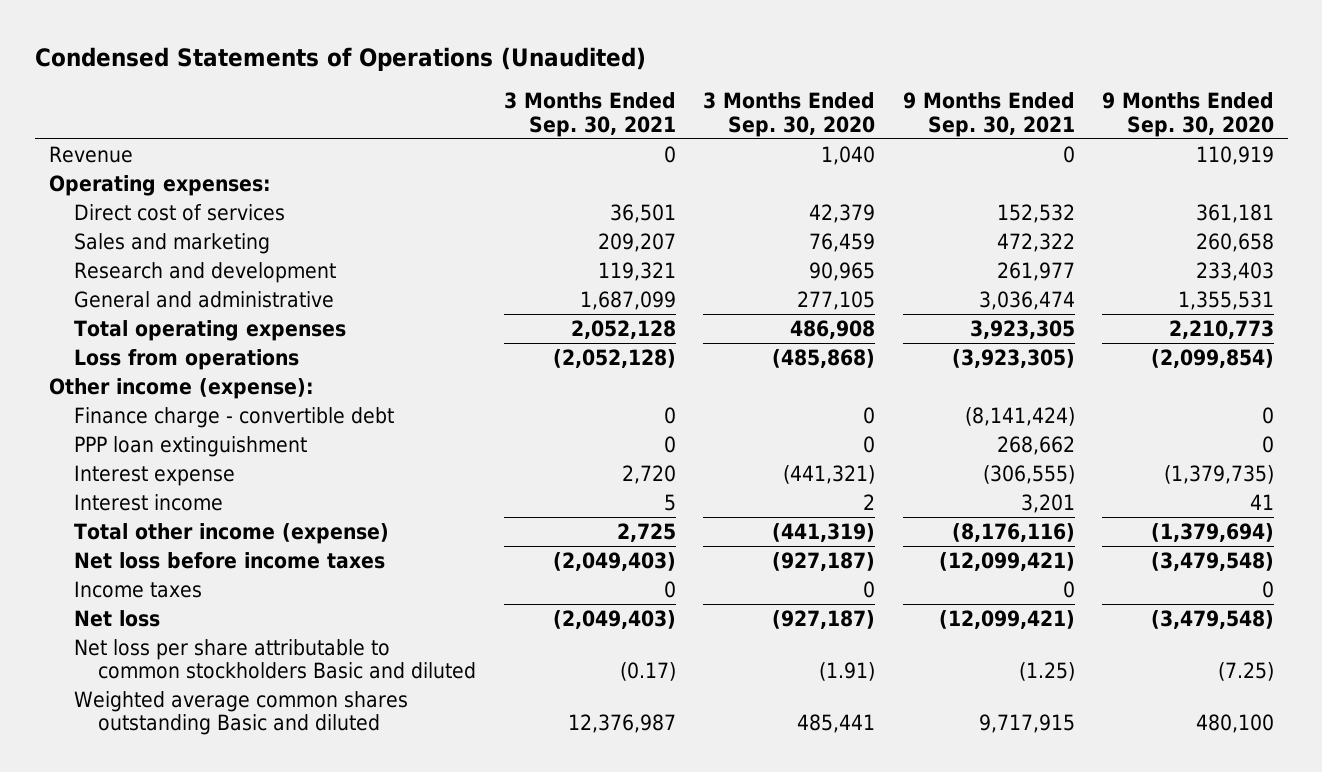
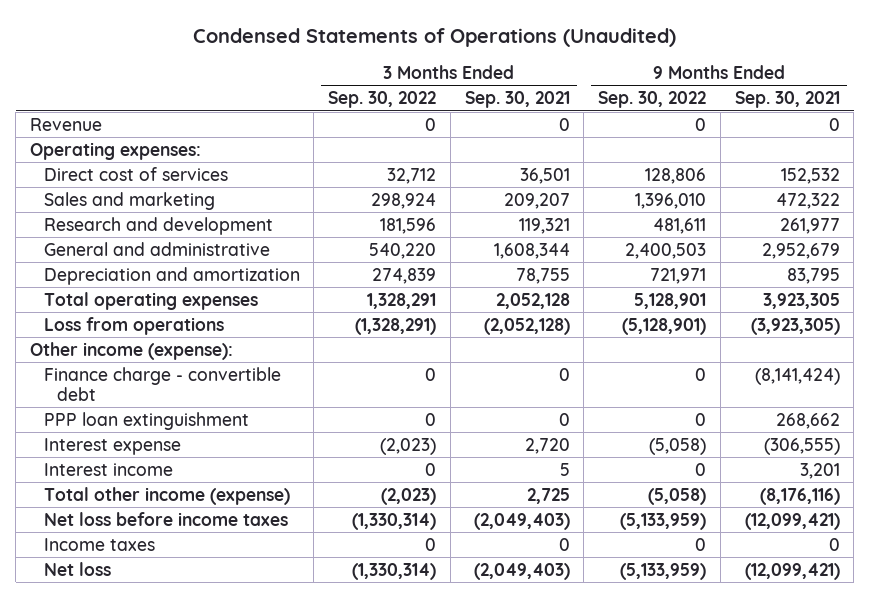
[703,92,876,138] 3 Months Ended Sep. 30, 2020 -> none
[1101,92,1274,138] 9 Months Ended Sep. 30, 2020 -> none
none -> [328,91,437,109] Sep. 30, 2022
none -> [598,91,707,109] Sep. 30, 2022
[579,290,676,310] 1,687,099 -> [493,242,570,259] 1,608,344
[978,290,1075,310] 3,036,474 -> [761,242,840,259] 2,952,679
none -> [43,266,300,285] Depreciation and amortization
[73,638,477,680] Net loss per share attributable to common stockholders Basic and diluted -> none
[73,690,408,736] Weighted average common shares outstanding Basic and diluted -> none

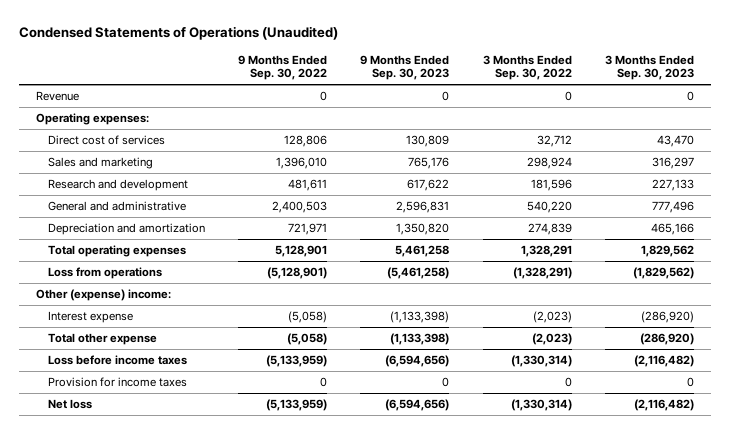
[464,91,570,109] Sep. 30, 2021 -> none
[734,91,840,109] Sep. 30, 2021 -> none
none -> [360,54,450,81] 9 Months Ended Sep. 30, 2023
none -> [604,54,694,81] 3 Months Ended Sep. 30, 2023
[43,366,281,402] Finance charge - convertible debt -> none
[43,411,249,430] PPP loan extinguishment -> none
[29,341,233,360] Other income (expense): -> [35,289,171,302] Other (expense) income:
[43,462,173,476] Interest income -> none
[43,486,290,505] Total other income (expense) -> [47,333,157,346] Total other expense
[43,511,288,526] Net loss before income taxes -> [47,355,187,366] Loss before income taxes
[43,537,155,551] Income taxes -> [47,377,187,388] Provision for income taxes

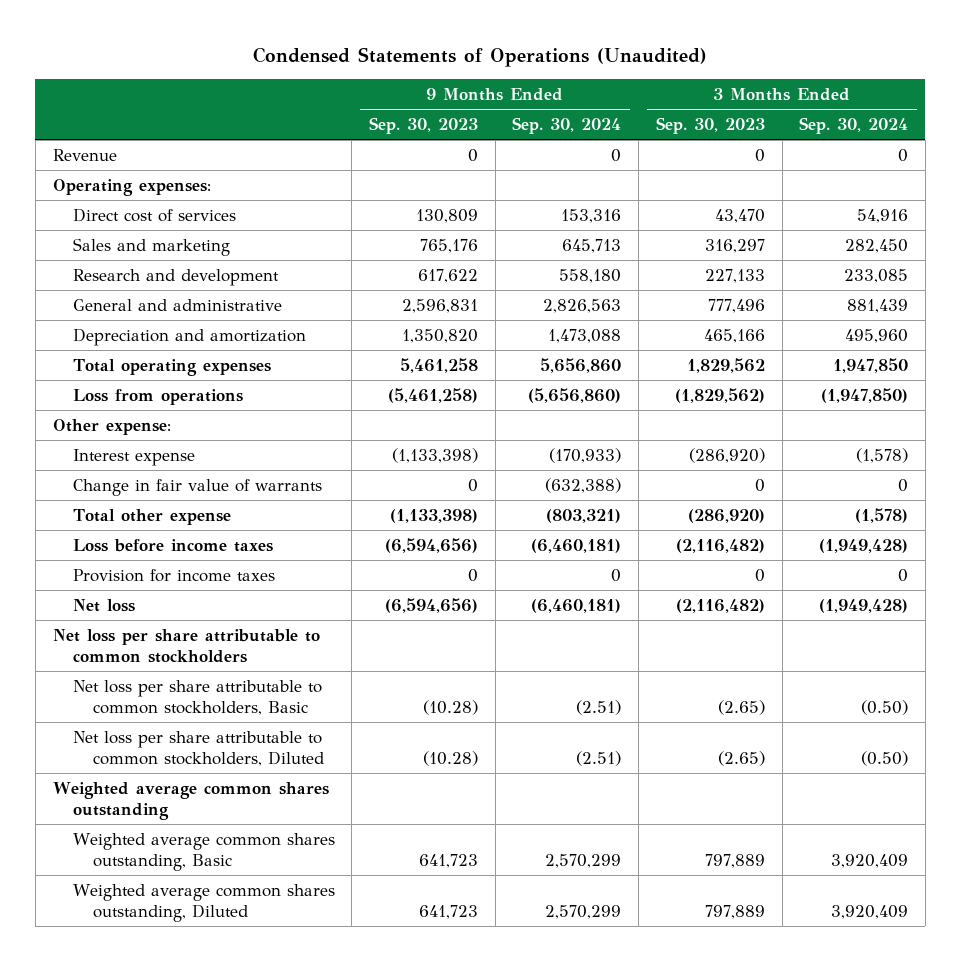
[238,54,328,81] 9 Months Ended Sep. 30, 2022 -> none
[482,54,572,81] 3 Months Ended Sep. 30, 2022 -> none
none -> [512,117,622,135] Sep. 30, 2024
none -> [799,117,909,135] Sep. 30, 2024
[35,289,171,302] Other (expense) income: -> [52,418,171,435] Other expense:
none -> [72,478,322,496] Change in fair value of warrants
none -> [52,628,320,663] Net loss per share attributable to common stockholders
none -> [72,679,322,715] Net loss per share attributable to common stockholders, Basic
none -> [72,730,324,766] Net loss per share attributable to common stockholders, Diluted
none -> [52,781,329,820] Weighted average common shares outstanding
none -> [72,832,335,871] Weighted average common shares outstanding, Basic
none -> [72,883,335,922] Weighted average common shares outstanding, Diluted

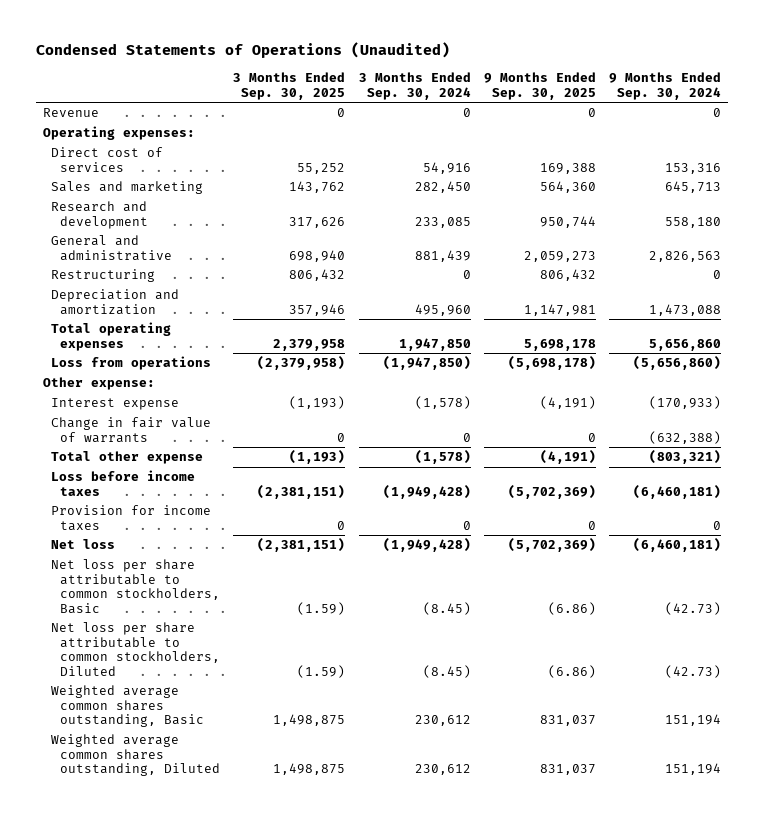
[368,117,478,135] Sep. 30, 2023 -> none
[655,117,765,135] Sep. 30, 2023 -> none
none -> [233,72,346,100] 3 Months Ended Sep. 30, 2025
none -> [483,72,596,100] 9 Months Ended Sep. 30, 2025
none -> [51,269,156,283] Restructuring
[52,628,320,663] Net loss per share attributable to common stockholders -> none
[52,781,329,820] Weighted average common shares outstanding -> none
[576,699,622,715] (2.51) -> [665,601,722,615] (42.73)
[861,699,909,715] (0.50) -> [422,601,471,615] (8.45)
[576,750,622,766] (2.51) -> [665,664,722,678] (42.73)
[861,750,909,766] (0.50) -> [422,664,471,678] (8.45)
[545,853,622,868] 2,570,299 -> [665,714,722,727] 151,194
[831,853,909,868] 3,920,409 -> [414,715,471,727] 230,612
[545,904,622,919] 2,570,299 -> [665,763,722,776] 151,194
[831,904,909,919] 3,920,409 -> [414,764,471,776] 230,612

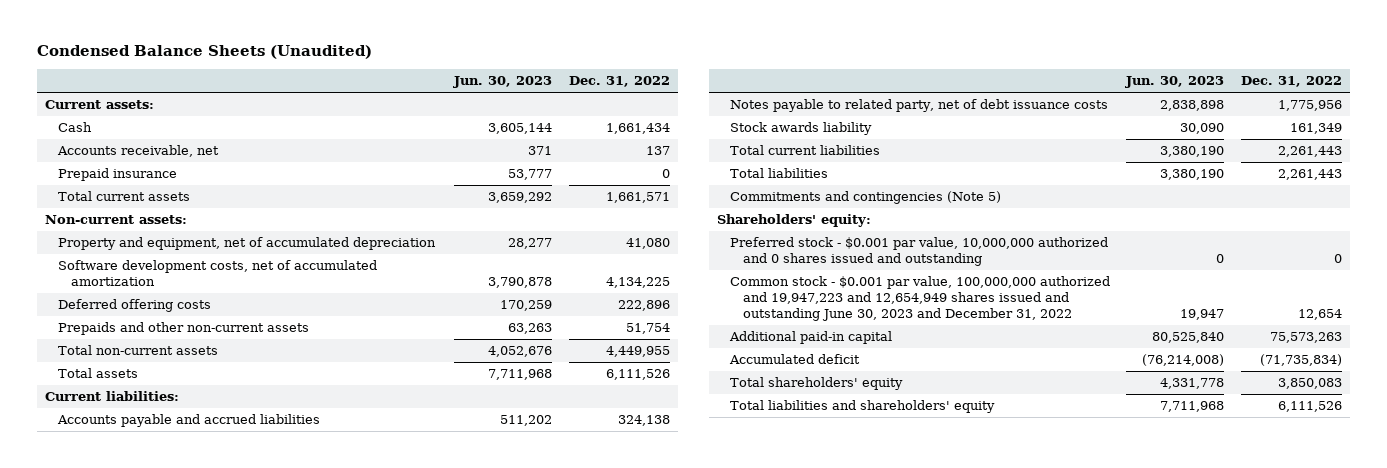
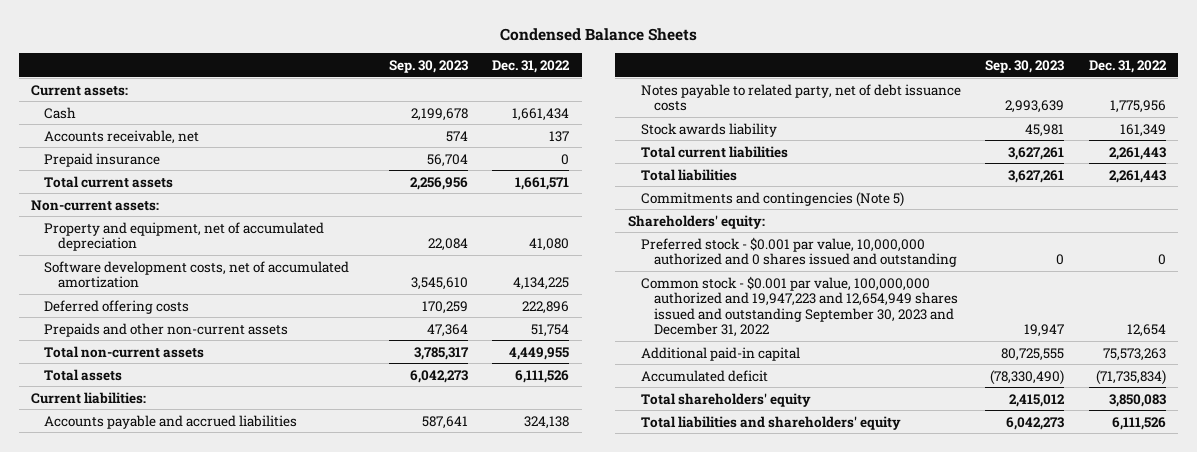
[36,45,372,60] Condensed Balance Sheets (Unaudited) -> [499,27,697,41] Condensed Balance Sheets
[453,75,553,88] Jun. 30, 2023 -> none
none -> [388,59,468,73] Sep. 30, 2023
[730,276,1111,322] Common stock - $0.001 par value, 100,000,000 authorized and 19,947,223 and 12,654,949 shares issued and outstanding June 30, 2023 and December 31, 2022 -> [640,275,959,338] Common stock - $0.001 par value, 100,000,000 authorized and 19,947,223 and 12,654,949 shares issued and outstanding September 30, 2023 and December 31, 2022

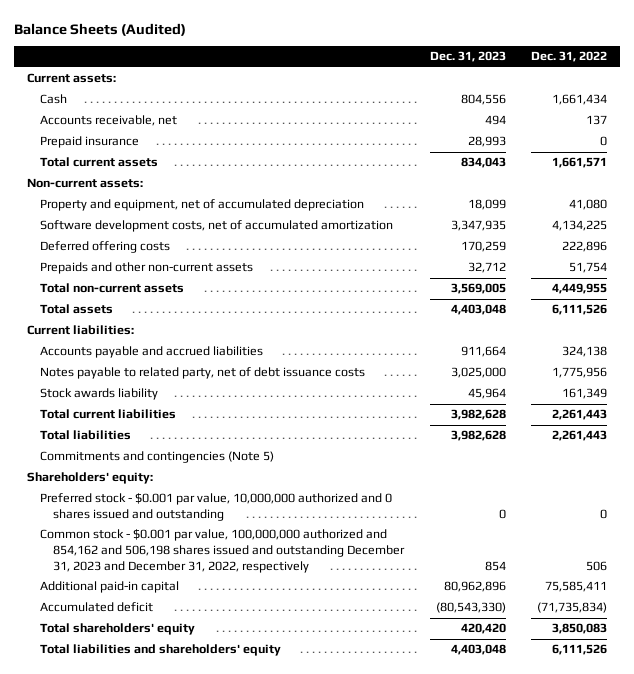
[499,27,697,41] Condensed Balance Sheets -> [14,22,187,36] Balance Sheets (Audited)
[388,59,468,73] Sep. 30, 2023 -> none
none -> [429,51,506,63] Dec. 31, 2023
[640,275,959,338] Common stock - $0.001 par value, 100,000,000 authorized and 19,947,223 and 12,654,949 shares issued and outstanding September 30, 2023 and December 31, 2022 -> [40,529,406,573] Common stock - $0.001 par value, 100,000,000 authorized and 854,162 and 506,198 shares issued and outstanding December 31, 2023 and December 31, 2022, respectively
[1126,324,1166,338] 12,654 -> [586,560,608,571] 506
[1102,347,1166,361] 75,573,263 -> [545,581,608,593] 75,585,411

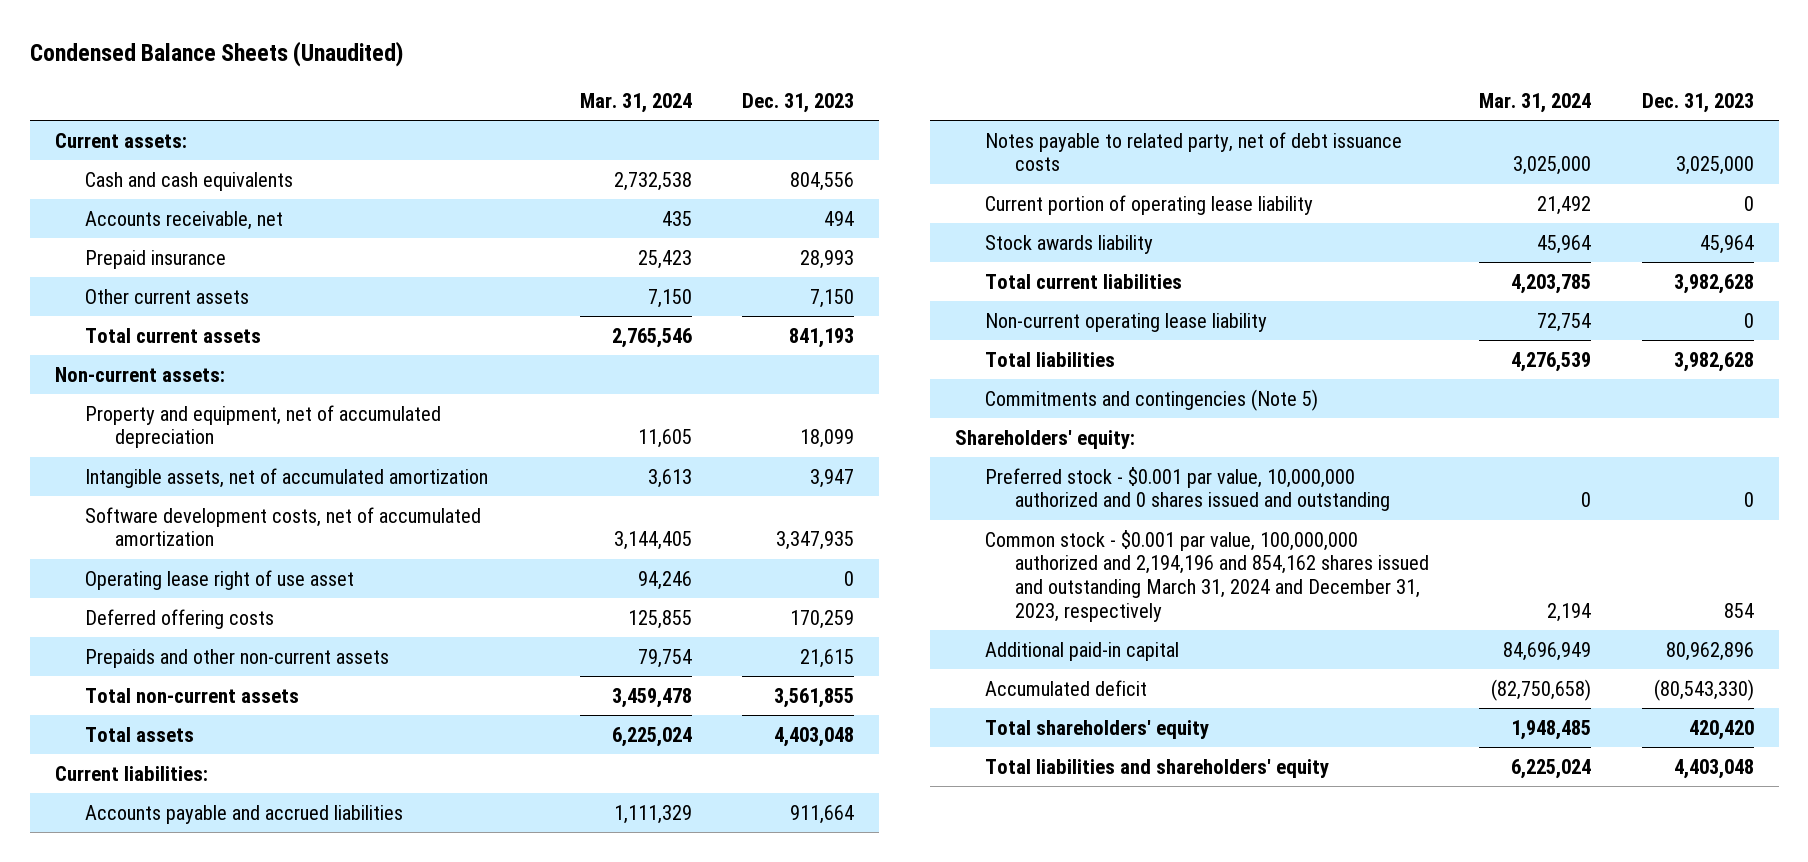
[14,22,187,36] Balance Sheets (Audited) -> [29,41,403,68] Condensed Balance Sheets (Unaudited)
[531,51,608,63] Dec. 31, 2022 -> none
none -> [579,93,692,114] Mar. 31, 2024
[40,94,68,105] Cash -> [85,171,294,191] Cash and cash equivalents
none -> [85,288,250,304] Other current assets
[460,157,506,169] 834,043 -> [788,327,854,348] 841,193
none -> [85,467,489,488] Intangible assets, net of accumulated amortization
none -> [85,569,355,590] Operating lease right of use asset
[467,262,506,274] 32,712 -> [799,648,854,668] 21,615
[450,283,506,295] 3,569,005 -> [773,687,854,708] 3,561,855
none -> [984,194,1313,215] Current portion of operating lease liability
none -> [984,312,1267,332] Non-current operating lease liability
[40,529,406,573] Common stock - $0.001 par value, 100,000,000 authorized and 854,162 and 506,198 shares issued and outstanding December 31, 2023 and December 31, 2022, respectively -> [984,529,1430,622] Common stock - $0.001 par value, 100,000,000 authorized and 2,194,196 and 854,162 shares issued and outstanding March 31, 2024 and December 31, 2023, respectively

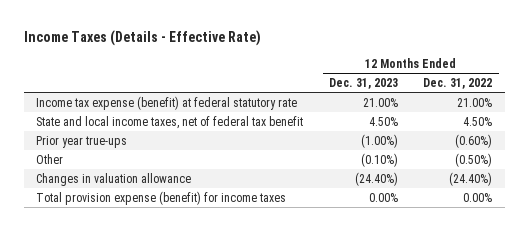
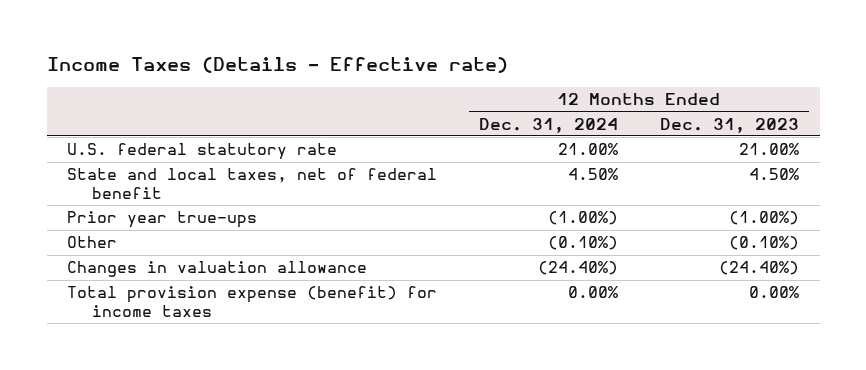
[23,30,261,47] Income Taxes (Details - Effective Rate) -> [46,57,508,74] Income Taxes (Details - Effective rate)
[423,78,493,90] Dec. 31, 2022 -> none
none -> [479,117,619,133] Dec. 31, 2024
[36,95,298,110] Income tax expense (benefit) at federal statutory rate -> [67,143,338,161] U.S. federal statutory rate
[36,115,304,129] State and local income taxes, net of federal tax benefit -> [67,168,438,200] State and local taxes, net of federal benefit

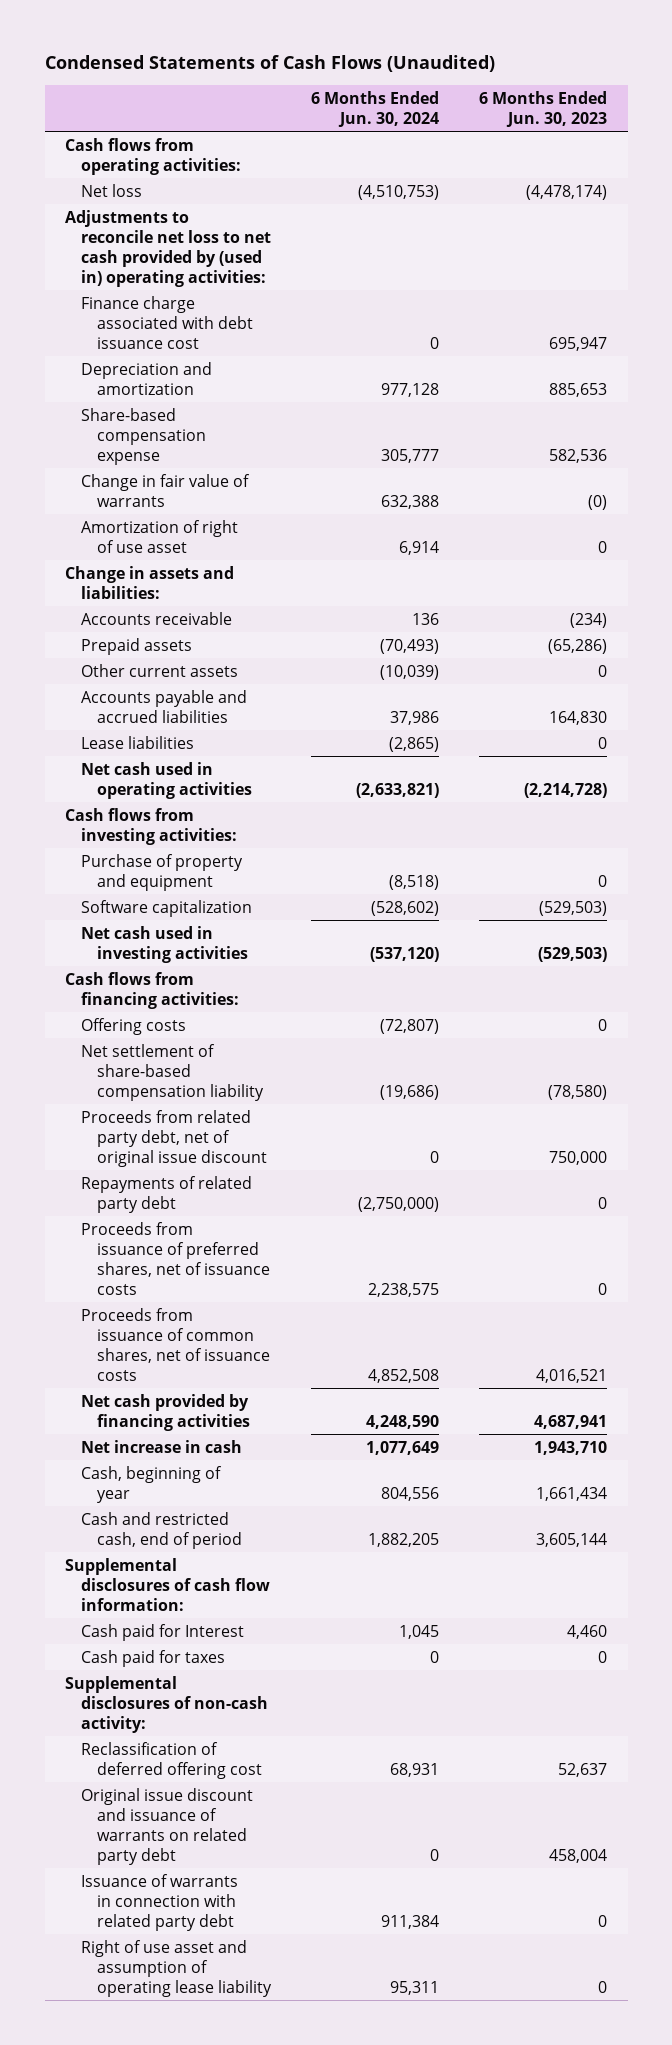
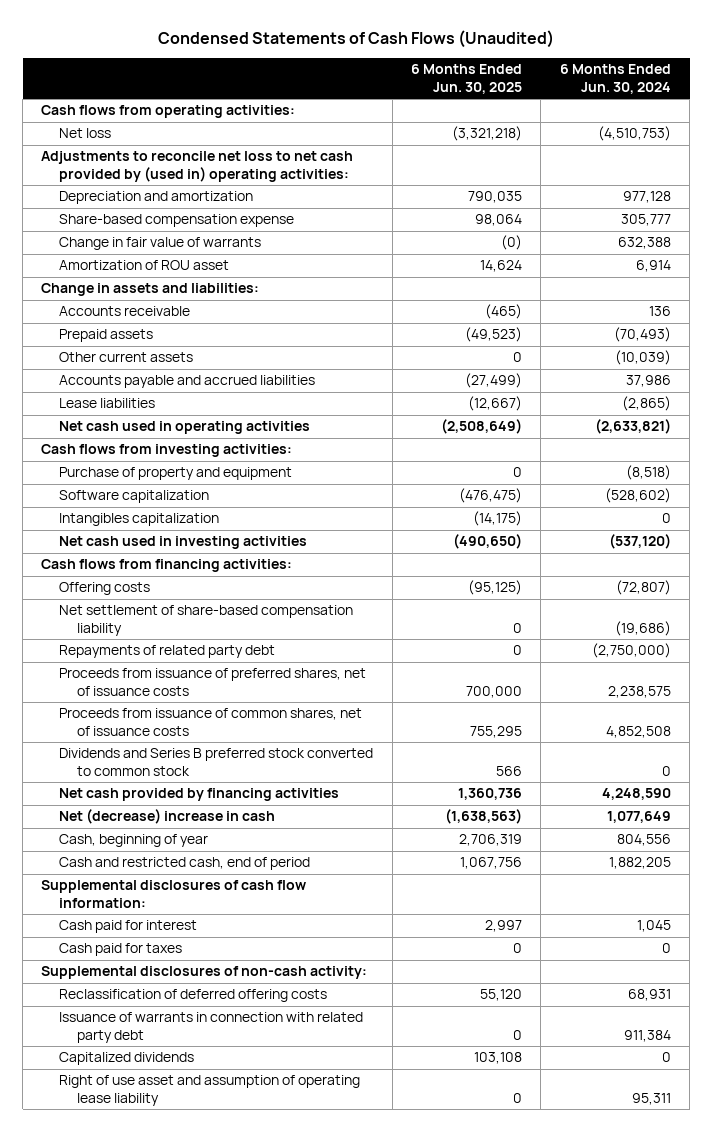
[479,90,608,127] 6 Months Ended Jun. 30, 2023 -> none
none -> [410,64,522,94] 6 Months Ended Jun. 30, 2025
[80,295,253,349] Finance charge associated with debt issuance cost -> none
[80,519,238,553] Amortization of right of use asset -> [59,260,230,271] Amortization of ROU asset
none -> [59,513,220,527] Intangibles capitalization
[80,1109,267,1167] Proceeds from related party debt, net of original issue discount -> none
none -> [59,748,374,776] Dividends and Series B preferred stock converted to common stock
[80,1439,242,1453] Net increase in cash -> [59,809,276,825] Net (decrease) increase in cash
[80,1623,244,1641] Cash paid for Interest -> [59,920,198,934] Cash paid for interest
[80,1787,253,1865] Original issue discount and issuance of warrants on related party debt -> none
[80,1741,262,1779] Reclassification of deferred offering cost -> [59,989,328,1003] Reclassification of deferred offering costs
none -> [59,1052,195,1066] Capitalized dividends

